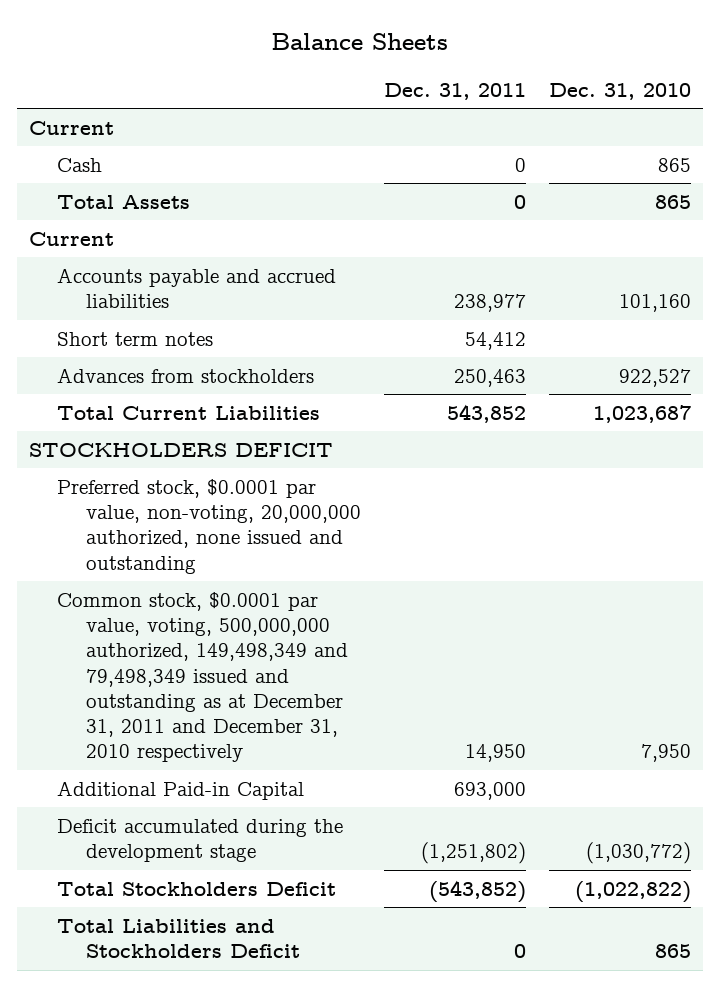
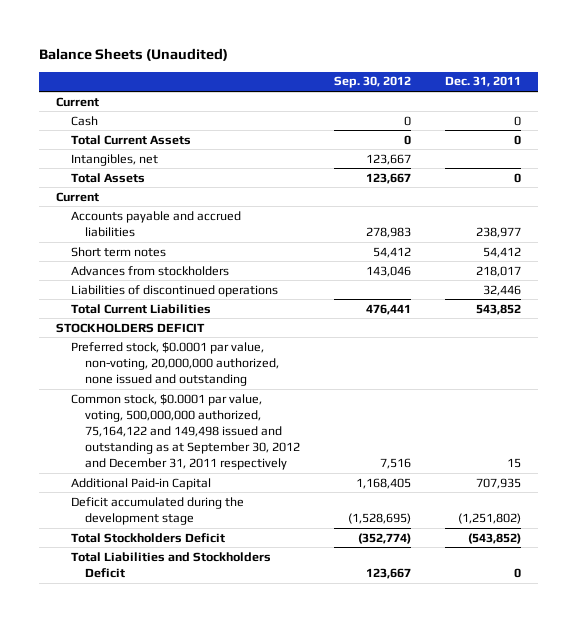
[271,32,449,50] Balance Sheets -> [39,47,229,61] Balance Sheets (Unaudited)
[549,82,692,100] Dec. 31, 2010 -> none
none -> [334,76,412,89] Sep. 30, 2012
none -> [70,134,191,145] Total Current Assets
none -> [70,153,158,166] Intangibles, net
[454,368,527,387] 250,463 -> [476,265,522,277] 218,017
none -> [70,284,278,297] Liabilities of discontinued operations
[57,591,348,763] Common stock, $0.0001 par value, voting, 500,000,000 authorized, 149,498,349 and 79,498,349 issued and outstanding as at December 31, 2011 and December 31, 2010 respectively -> [70,393,301,471] Common stock, $0.0001 par value, voting, 500,000,000 authorized, 75,164,122 and 149,498 issued and outstanding as at September 30, 2012 and December 31, 2011 respectively
[465,744,527,763] 14,950 -> [507,458,522,469] 15
[454,781,527,800] 693,000 -> [476,477,522,489] 707,935

